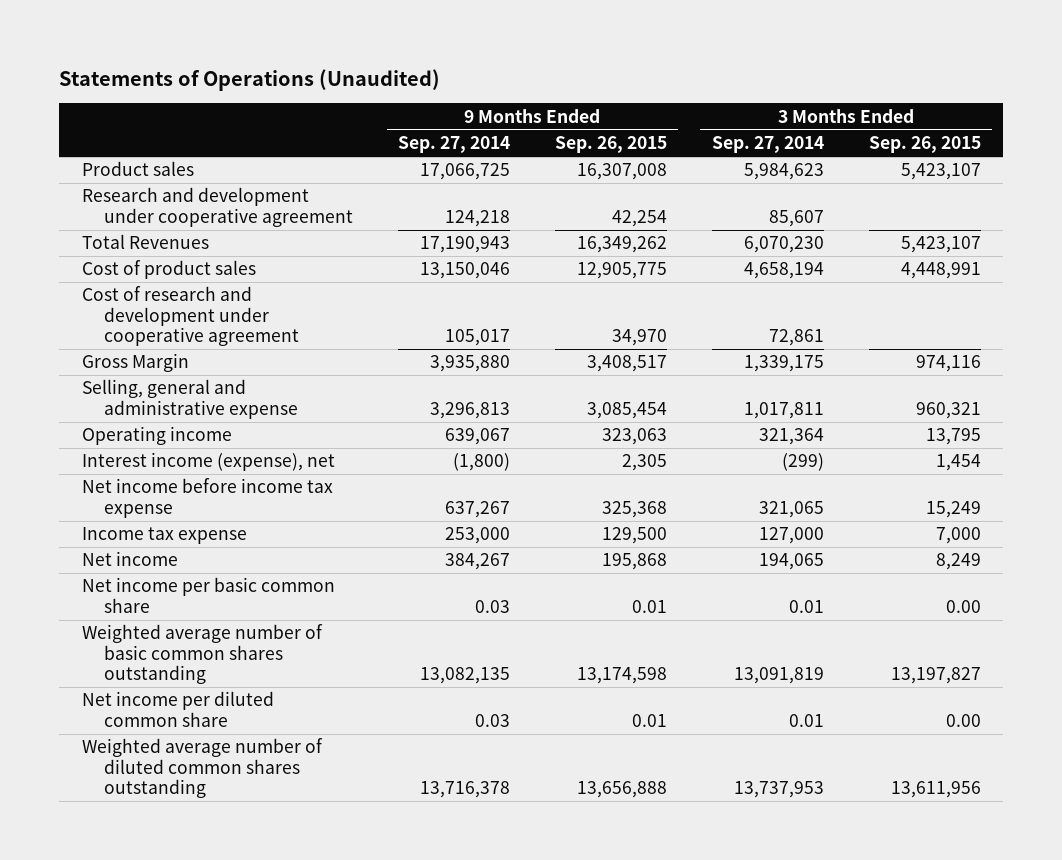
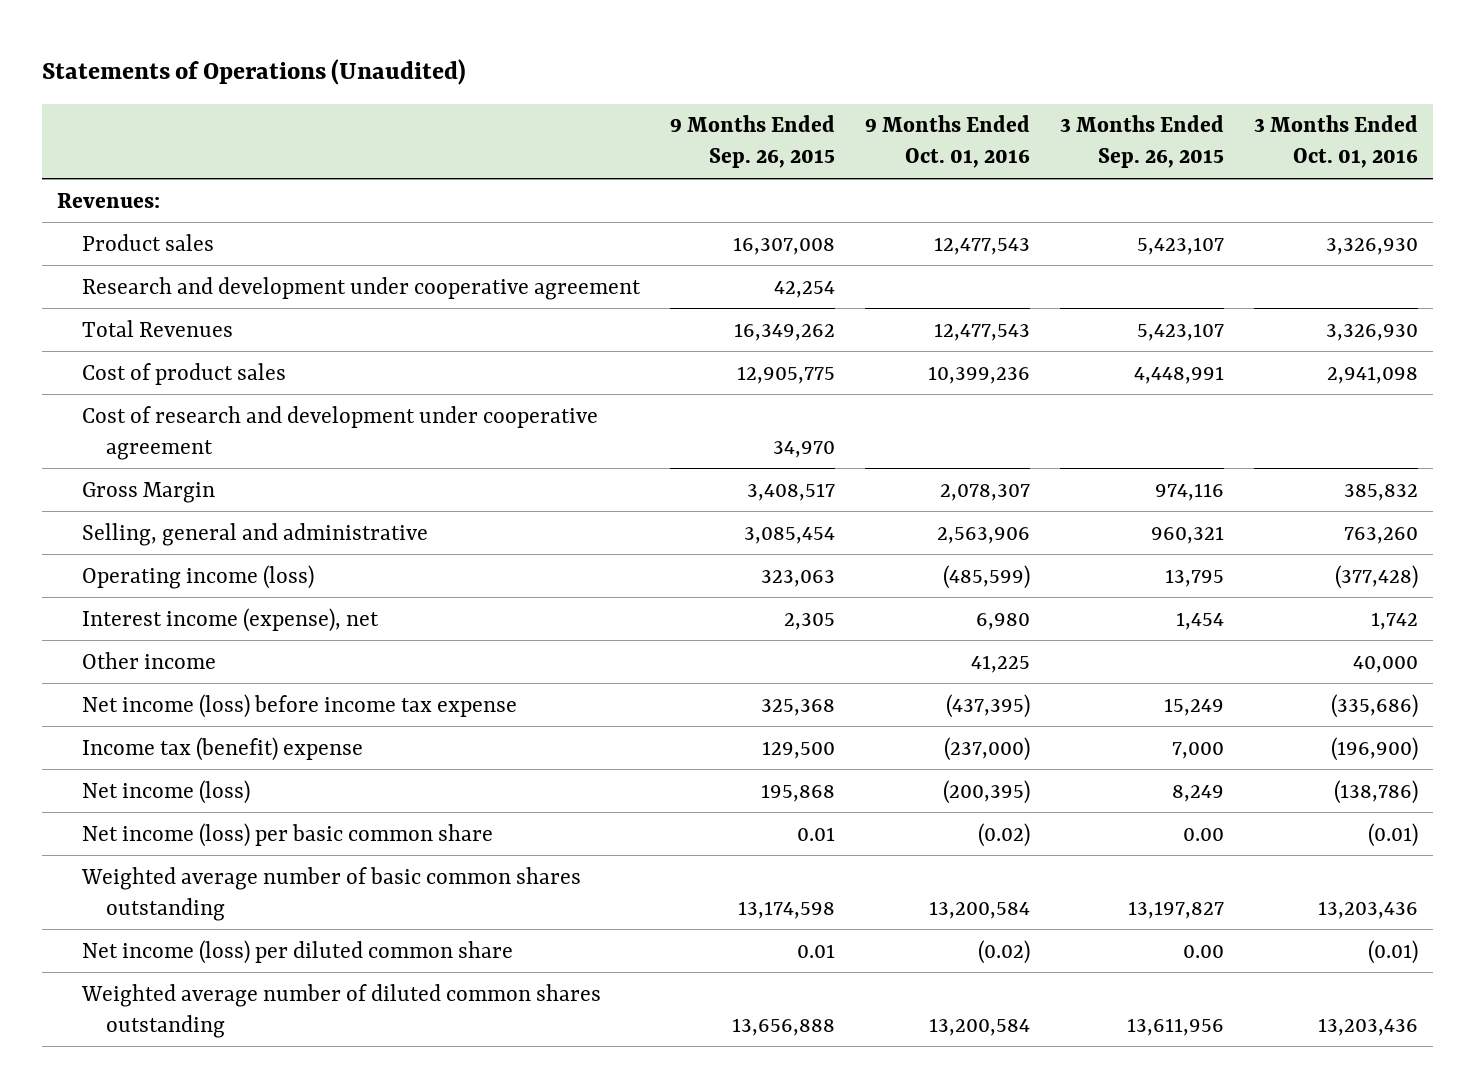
[397,136,510,154] Sep. 27, 2014 -> none
[711,136,824,154] Sep. 27, 2014 -> none
none -> [864,115,1030,169] 9 Months Ended Oct. 01, 2016
none -> [1253,115,1418,169] 3 Months Ended Oct. 01, 2016
none -> [56,192,160,208] Revenues:
[81,379,299,419] Selling, general and administrative expense -> [81,522,428,546] Selling, general and administrative
[81,426,232,446] Operating income -> [81,564,314,589] Operating income (loss)
none -> [81,651,216,669] Other income
[81,478,333,518] Net income before income tax expense -> [81,693,517,718] Net income (loss) before income tax expense
[81,527,247,545] Income tax expense -> [81,736,363,761] Income tax (benefit) expense
[81,551,178,567] Net income -> [81,779,250,804] Net income (loss)
[81,577,335,613] Net income per basic common share -> [81,822,493,847] Net income (loss) per basic common share
[81,691,274,727] Net income per diluted common share -> [81,939,513,964] Net income (loss) per diluted common share

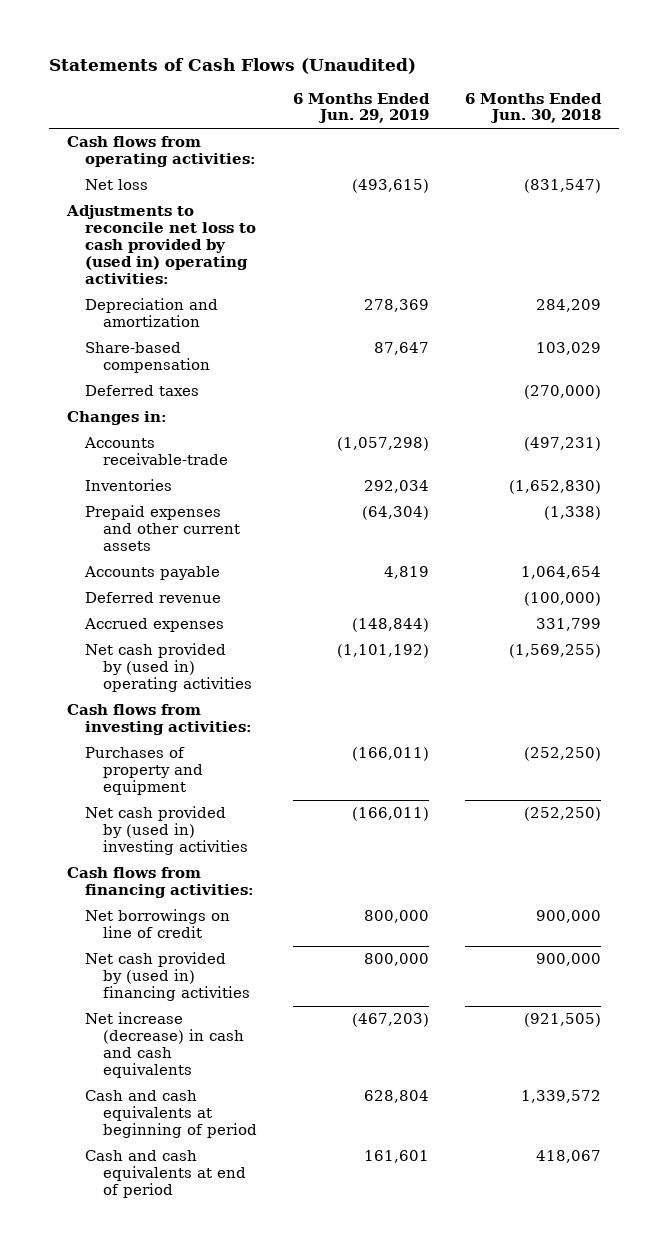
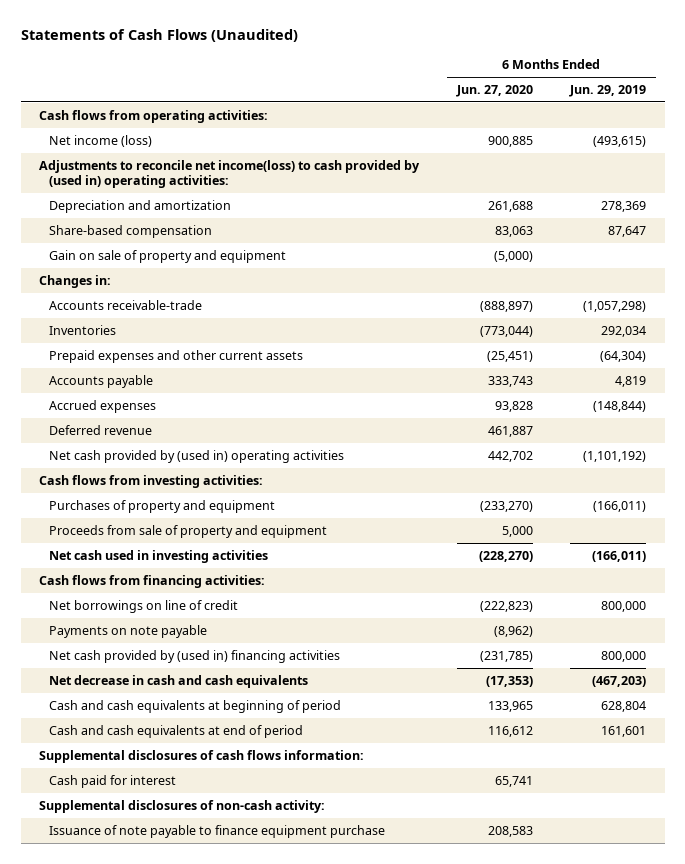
[465,92,603,124] 6 Months Ended Jun. 30, 2018 -> none
none -> [455,84,533,97] Jun. 27, 2020
[85,179,149,191] Net loss -> [48,134,152,147] Net income (loss)
[65,205,257,284] Adjustments to reconcile net loss to cash provided by (used in) operating activities: -> [39,159,421,189] Adjustments to reconcile net income(loss) to cash provided by (used in) operating activities:
[85,385,200,397] Deferred taxes -> none
none -> [48,249,286,263] Gain on sale of property and equipment
[85,592,222,604] Deferred revenue -> [48,424,152,435] Deferred revenue
none -> [48,524,327,538] Proceeds from sale of property and equipment
[85,806,249,855] Net cash provided by (used in) investing activities -> [48,549,268,563] Net cash used in investing activities
none -> [48,624,207,638] Payments on note payable
[85,1012,245,1078] Net increase (decrease) in cash and cash equivalents -> [48,674,308,688] Net decrease in cash and cash equivalents
none -> [39,749,365,763] Supplemental disclosures of cash flows information:
none -> [48,774,176,788] Cash paid for interest
none -> [39,799,326,813] Supplemental disclosures of non-cash activity:
none -> [48,824,385,838] Issuance of note payable to finance equipment purchase

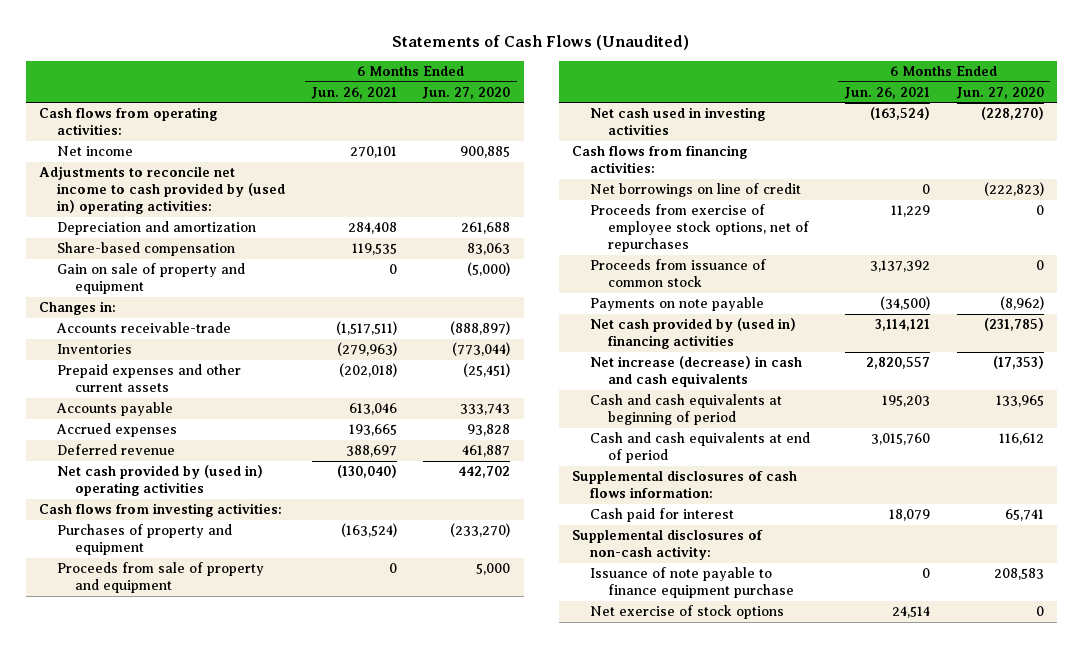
[569,84,647,97] Jun. 29, 2019 -> none
none -> [310,86,397,99] Jun. 26, 2021
[48,134,152,147] Net income (loss) -> [57,146,134,157] Net income
[39,159,421,189] Adjustments to reconcile net income(loss) to cash provided by (used in) operating activities: -> [39,166,286,215] Adjustments to reconcile net income to cash provided by (used in) operating activities:
none -> [590,204,810,253] Proceeds from exercise of employee stock options, net of repurchases
none -> [590,259,767,288] Proceeds from issuance of common stock
[48,674,308,688] Net decrease in cash and cash equivalents -> [590,356,803,388] Net increase (decrease) in cash and cash equivalents
none -> [590,605,785,620] Net exercise of stock options

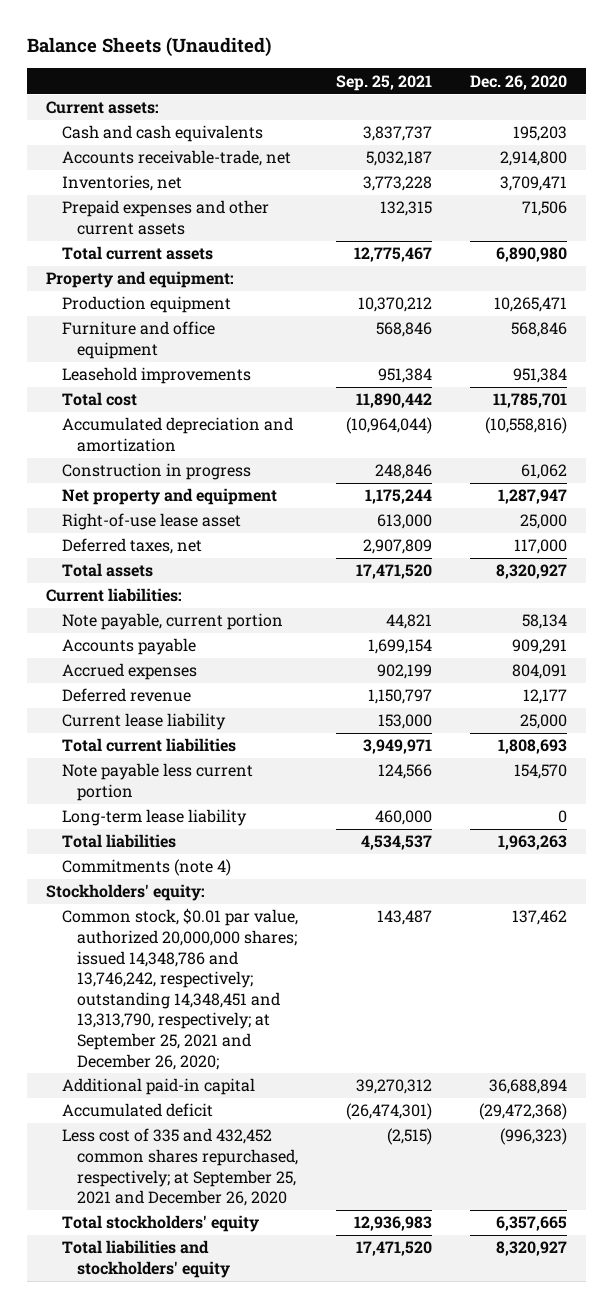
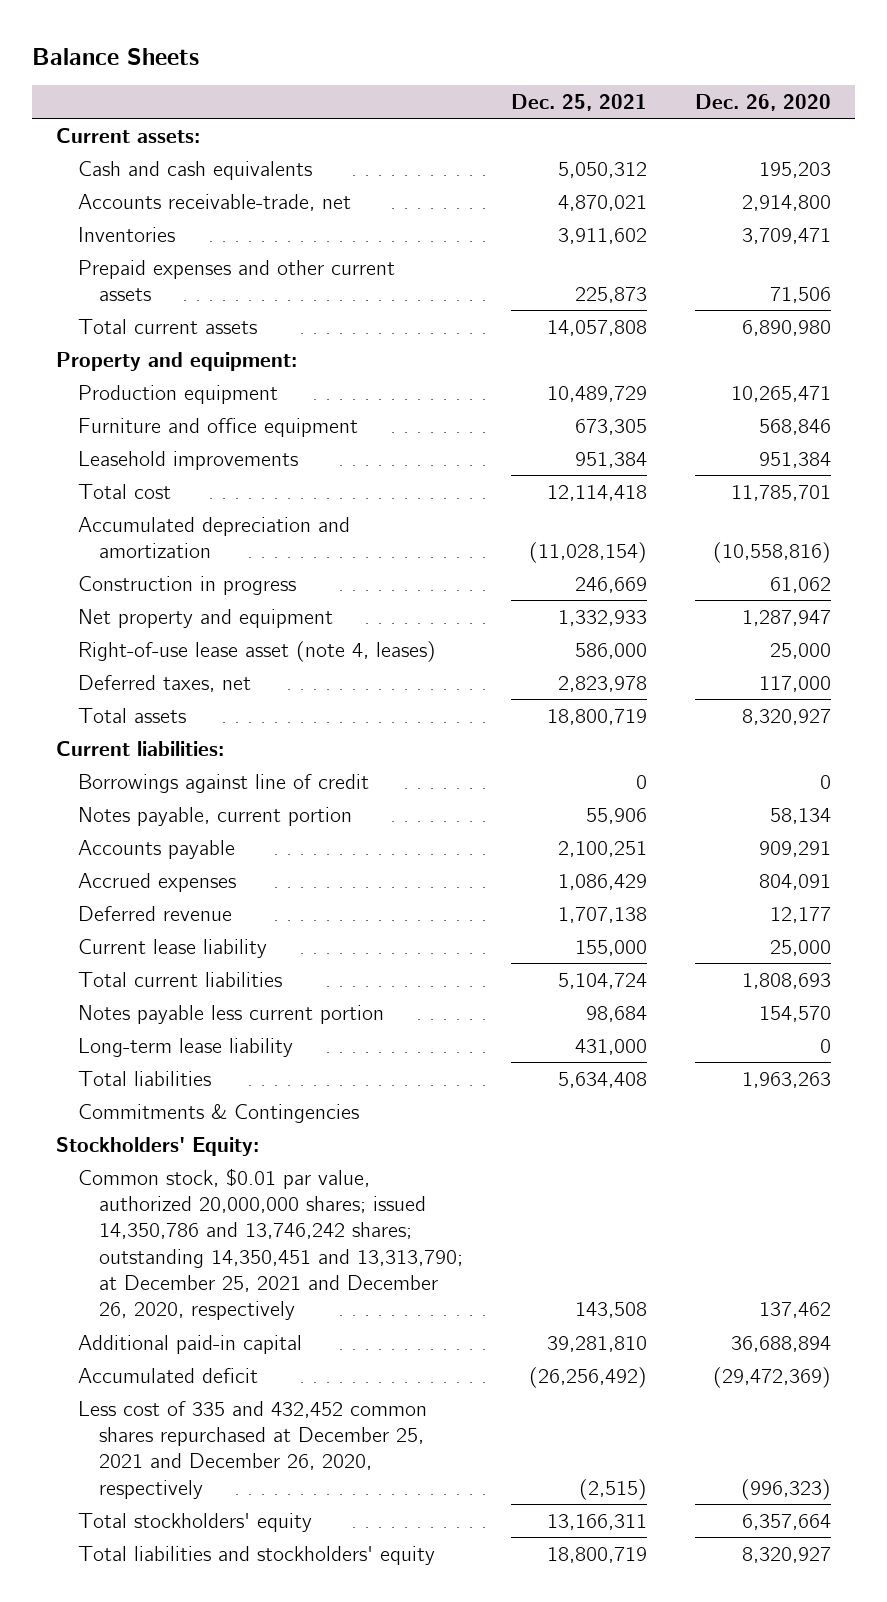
[27,37,272,58] Balance Sheets (Unaudited) -> [32,47,200,65] Balance Sheets
[335,74,432,91] Sep. 25, 2021 -> none
none -> [511,93,648,111] Dec. 25, 2021
[61,175,182,192] Inventories, net -> [77,226,175,242] Inventories
[61,513,241,531] Right-of-use lease asset -> [77,640,436,662] Right-of-use lease asset (note 4, leases)
none -> [77,773,369,793] Borrowings against line of credit
[61,613,283,631] Note payable, current portion -> [77,806,352,826] Notes payable, current portion
[61,763,253,802] Note payable less current portion -> [77,1004,384,1024] Notes payable less current portion
[61,859,231,877] Commitments (note 4) -> [77,1103,359,1123] Commitments & Contingencies
[46,884,206,902] Stockholders' equity: -> [56,1136,260,1156] Stockholders' Equity:
[61,908,298,1070] Common stock, $0.01 par value, authorized 20,000,000 shares; issued 14,348,786 and 13,746,242, respectively; outstanding 14,348,451 and 13,313,790, respectively; at September 25, 2021 and December 26, 2020; -> [77,1167,464,1321] Common stock, $0.01 par value, authorized 20,000,000 shares; issued 14,350,786 and 13,746,242 shares; outstanding 14,350,451 and 13,313,790; at December 25, 2021 and December 26, 2020, respectively
[478,1103,567,1121] (29,472,368) -> [712,1366,831,1388] (29,472,369)
[61,1128,299,1207] Less cost of 335 and 432,452 common shares repurchased, respectively; at September 25, 2021 and December 26, 2020 -> [77,1400,427,1499] Less cost of 335 and 432,452 common shares repurchased at December 25, 2021 and December 26, 2020, respectively
[495,1216,567,1232] 6,357,665 -> [741,1513,831,1530] 6,357,664

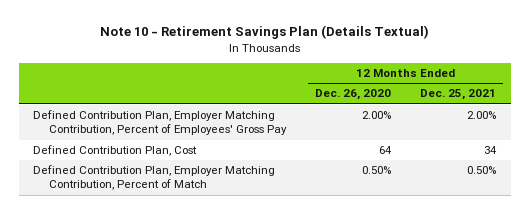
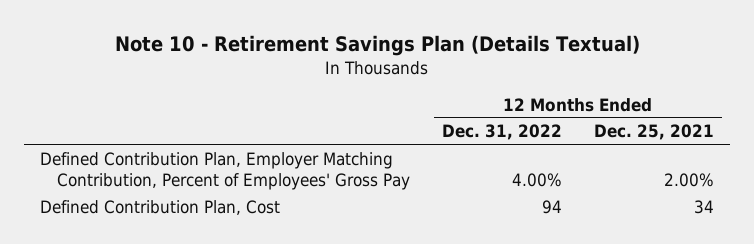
[315,89,392,101] Dec. 26, 2020 -> none
none -> [442,124,563,141] Dec. 31, 2022
[32,165,275,191] Defined Contribution Plan, Employer Matching Contribution, Percent of Match -> none

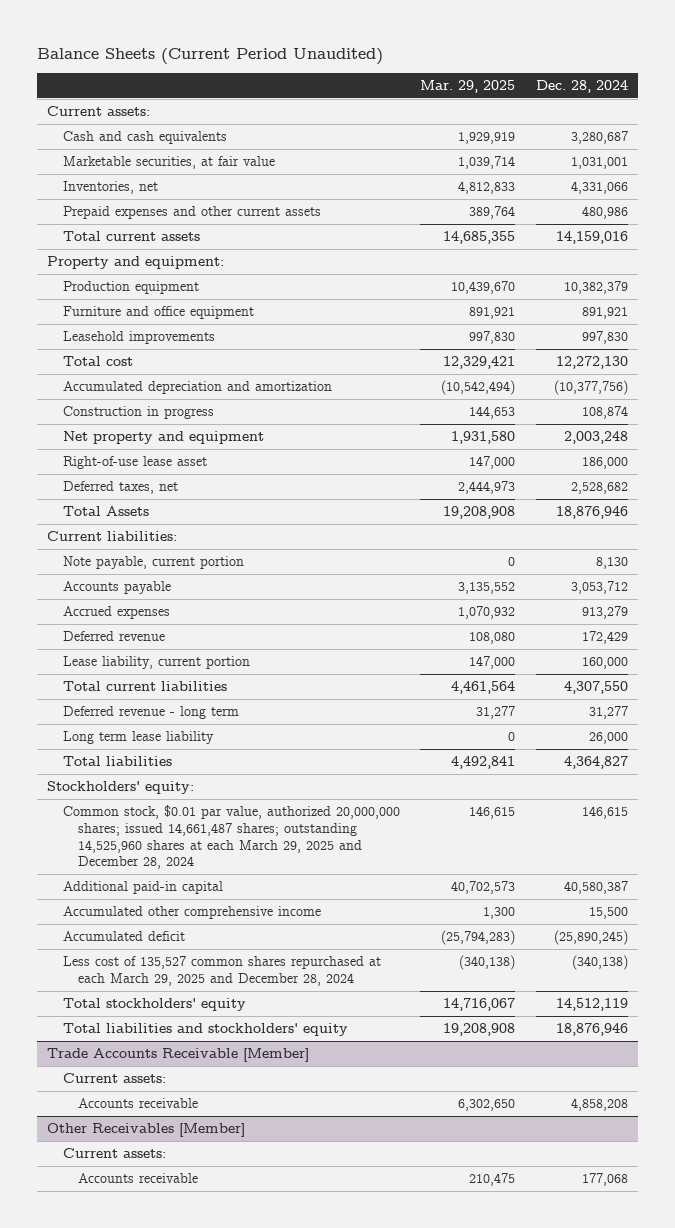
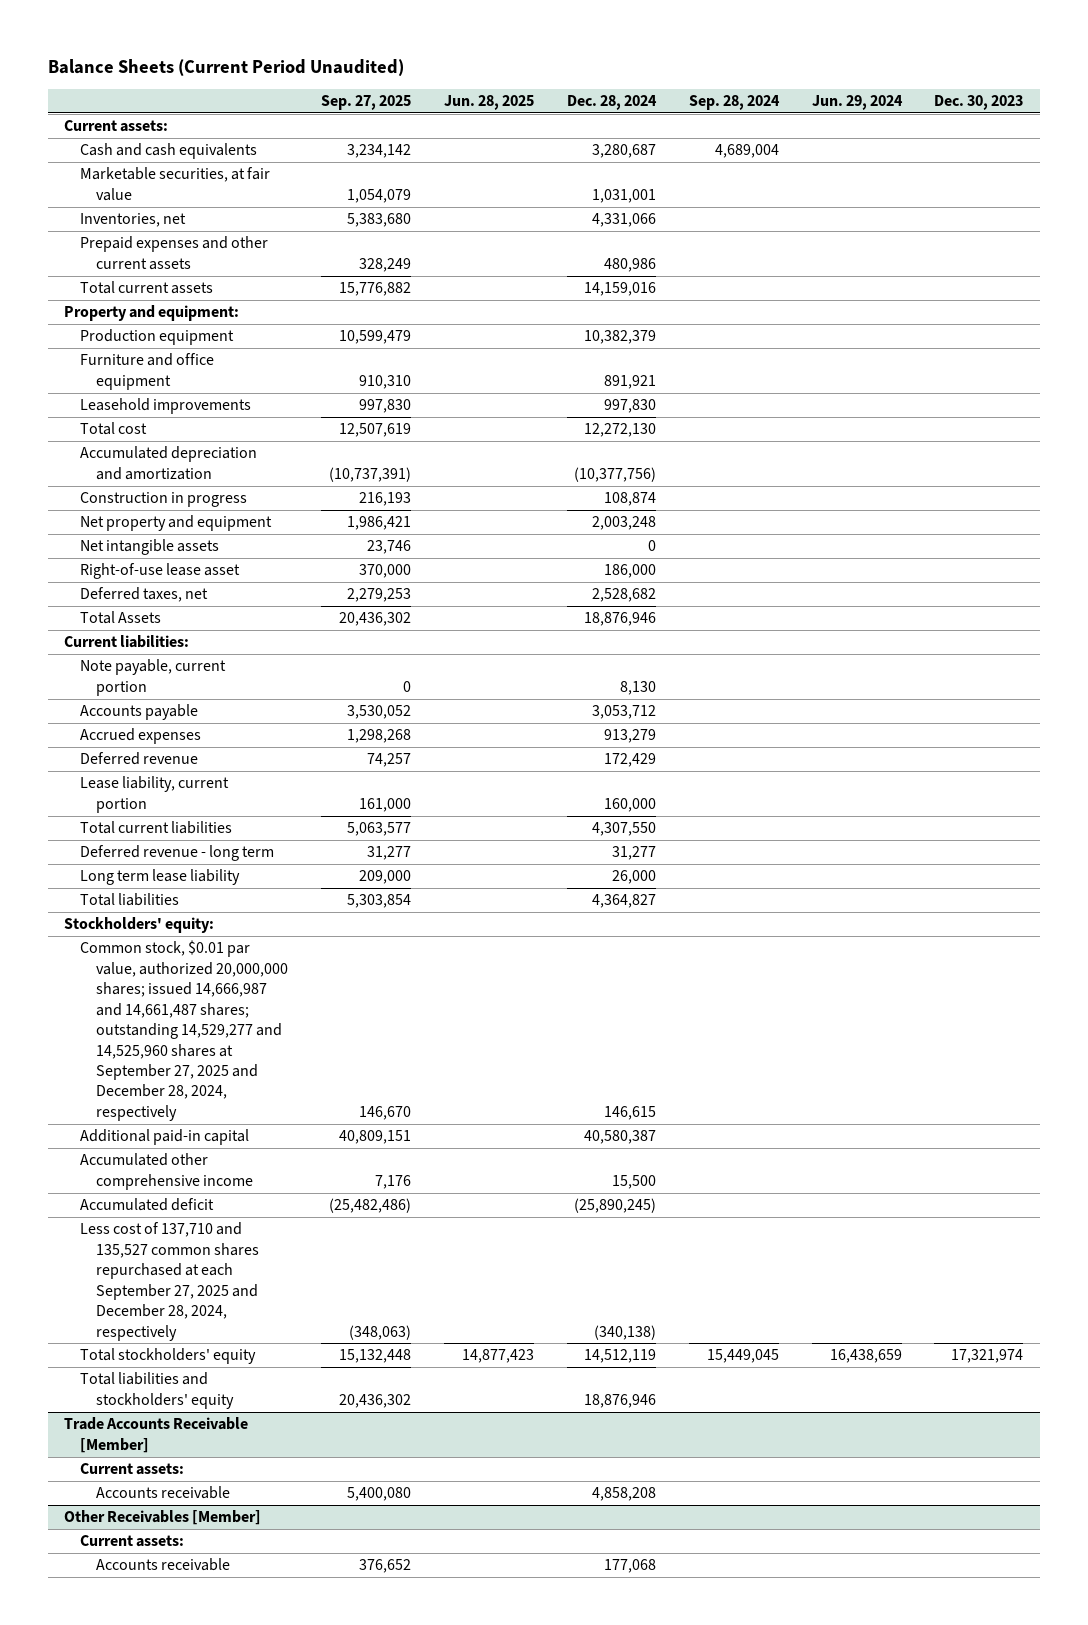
[420,79,516,93] Mar. 29, 2025 -> none
none -> [320,95,411,111] Sep. 27, 2025
none -> [443,95,534,111] Jun. 28, 2025
none -> [688,95,780,111] Sep. 28, 2024
none -> [811,95,903,111] Jun. 29, 2024
none -> [934,95,1024,111] Dec. 30, 2023
none -> [80,539,220,556] Net intangible assets
[62,805,400,870] Common stock, $0.01 par value, authorized 20,000,000 shares; issued 14,661,487 shares; outstanding 14,525,960 shares at each March 29, 2025 and December 28, 2024 -> [80,940,289,1121] Common stock, $0.01 par value, authorized 20,000,000 shares; issued 14,666,987 and 14,661,487 shares; outstanding 14,529,277 and 14,525,960 shares at September 27, 2025 and December 28, 2024, respectively
[62,956,381,987] Less cost of 135,527 common shares repurchased at each March 29, 2025 and December 28, 2024 -> [80,1222,260,1341] Less cost of 137,710 and 135,527 common shares repurchased at each September 27, 2025 and December 28, 2024, respectively

